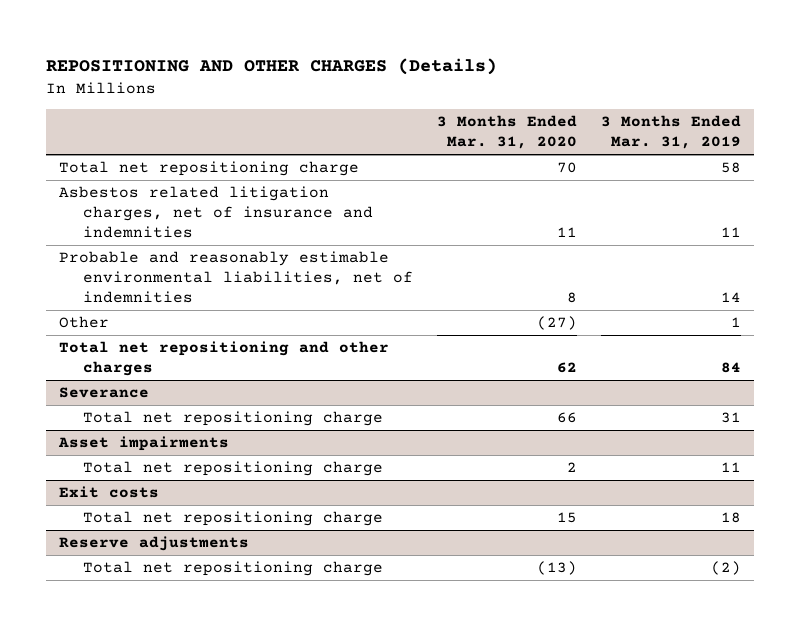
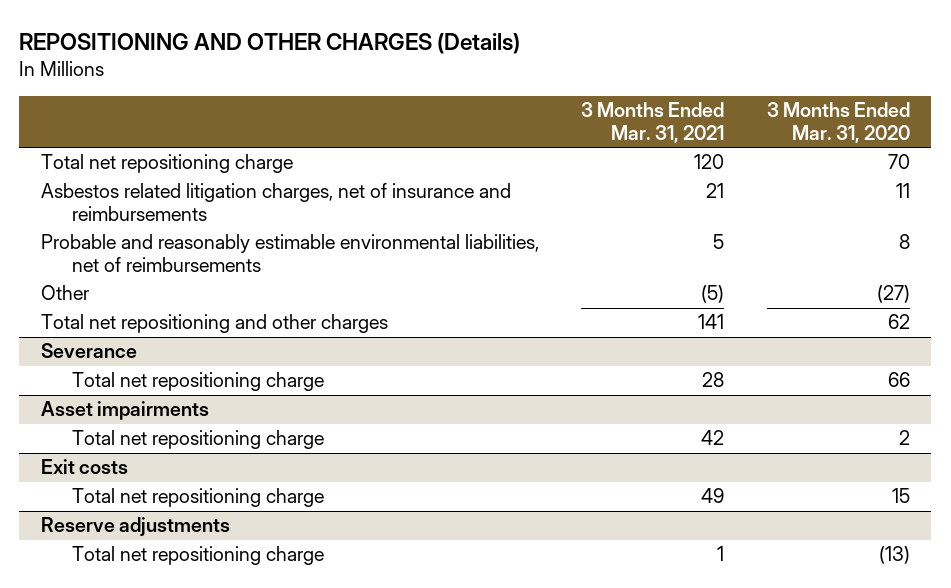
[601,115,742,150] 3 Months Ended Mar. 31, 2019 -> none
none -> [581,102,725,143] 3 Months Ended Mar. 31, 2021
[58,186,374,239] Asbestos related litigation charges, net of insurance and indemnities -> [40,183,511,222] Asbestos related litigation charges, net of insurance and reimbursements
[58,251,414,304] Probable and reasonably estimable environmental liabilities, net of indemnities -> [40,234,539,273] Probable and reasonably estimable environmental liabilities, net of reimbursements

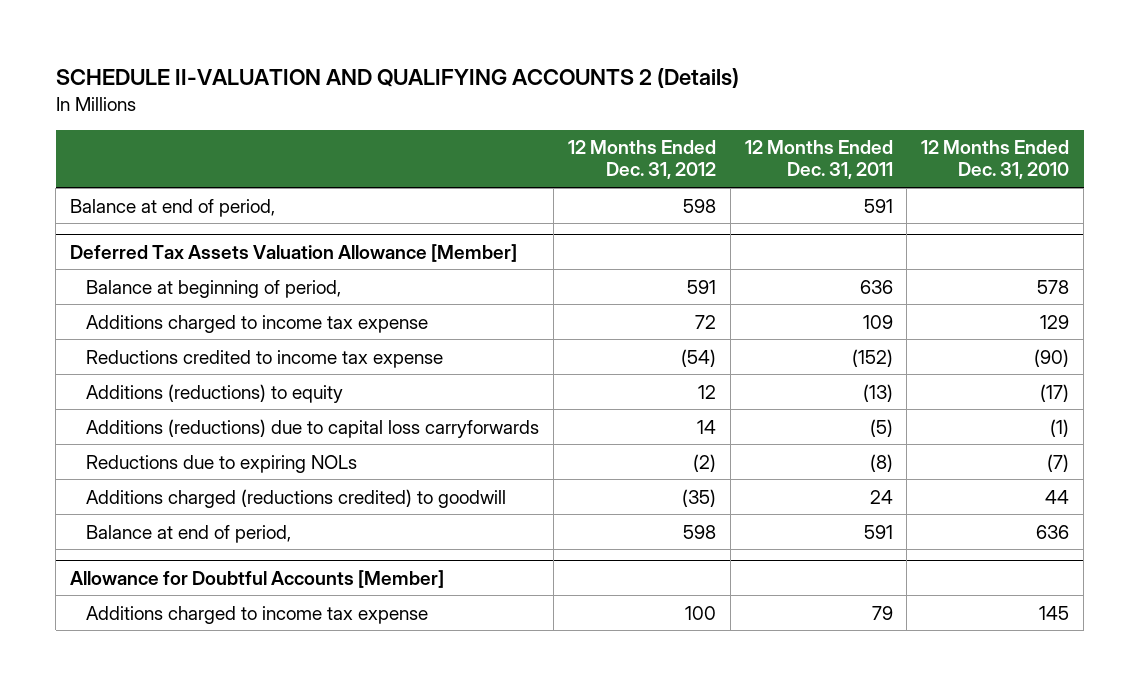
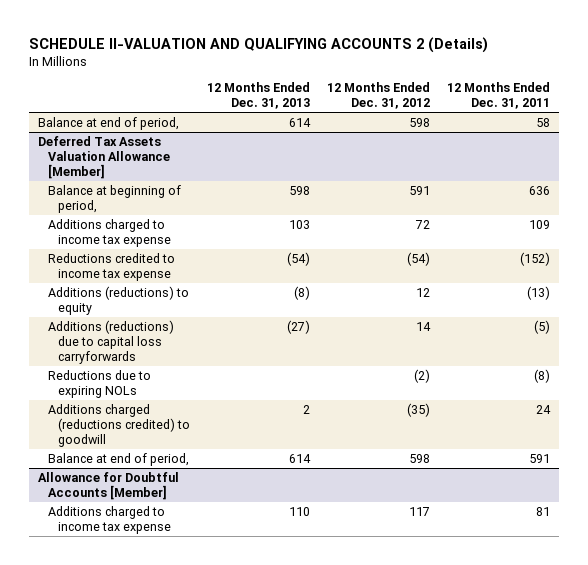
[921,140,1070,180] 12 Months Ended Dec. 31, 2010 -> none
none -> [207,82,311,110] 12 Months Ended Dec. 31, 2013
[863,198,893,213] 591 -> [536,117,551,127] 58
[684,605,716,620] 100 -> [409,506,431,516] 117
[871,605,893,620] 79 -> [536,506,551,516] 81

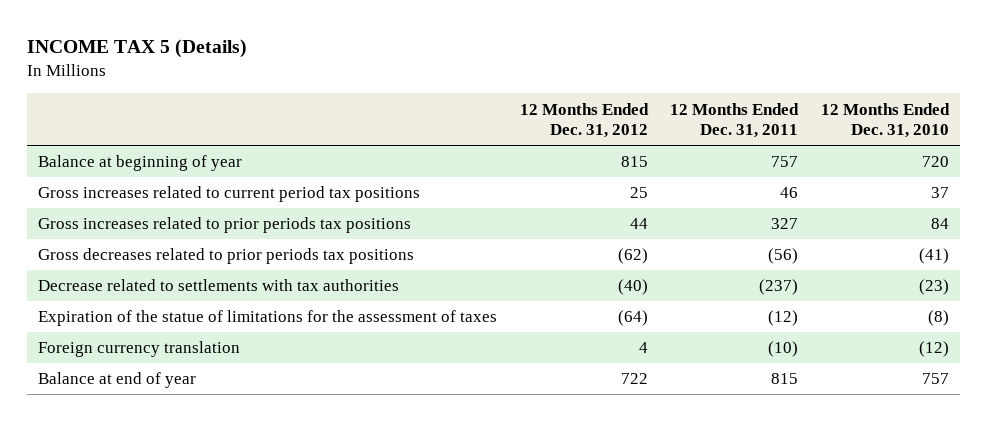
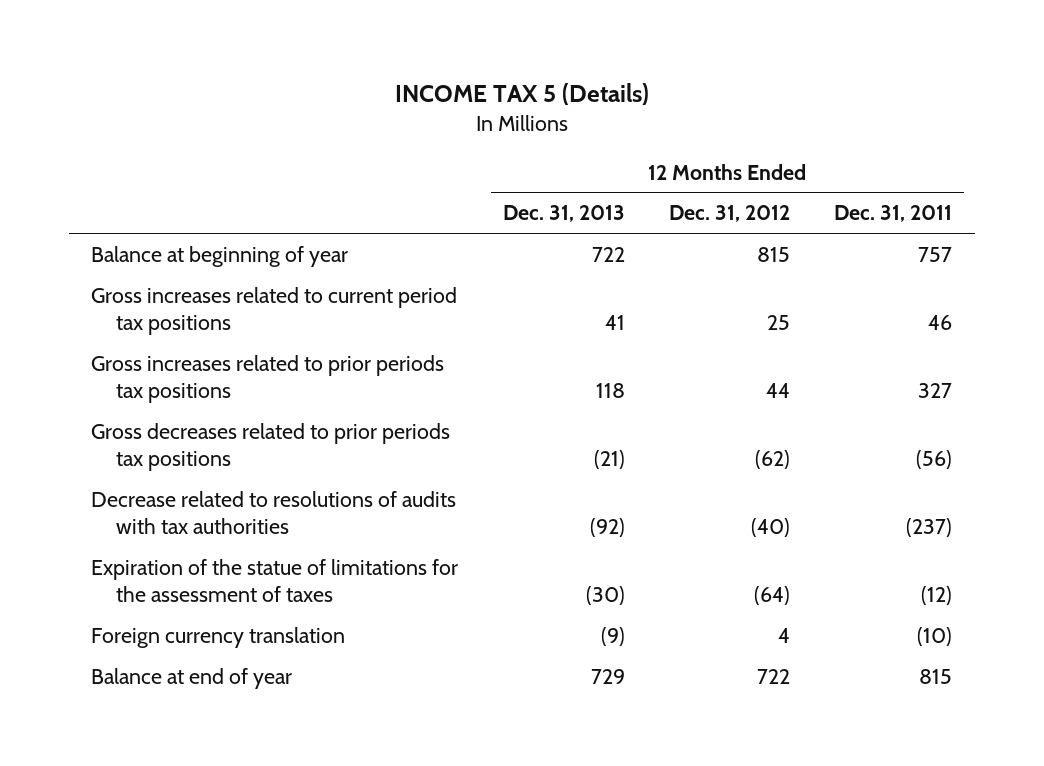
[820,102,950,138] 12 Months Ended Dec. 31, 2010 -> none
none -> [502,205,625,223] Dec. 31, 2013
[38,279,400,292] Decrease related to settlements with tax authorities -> [91,490,457,534] Decrease related to resolutions of audits with tax authorities

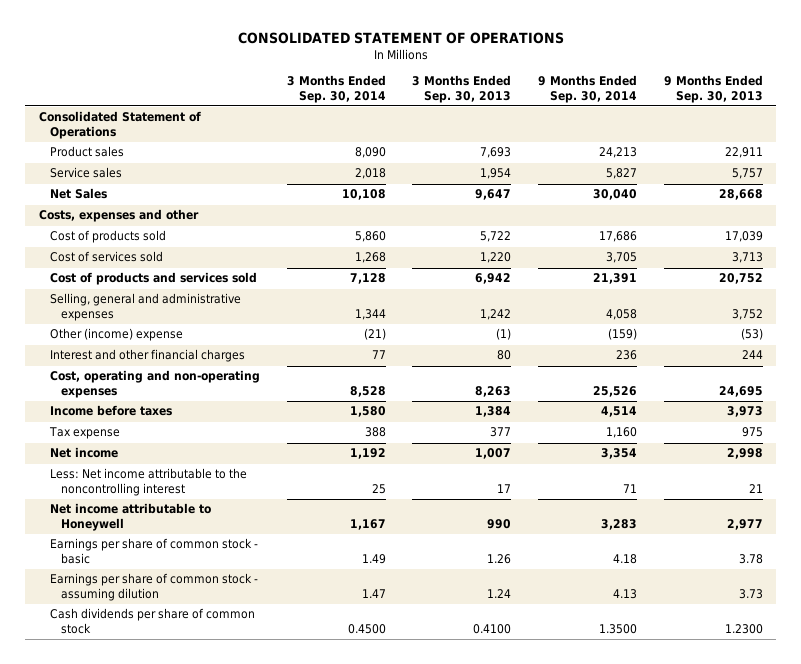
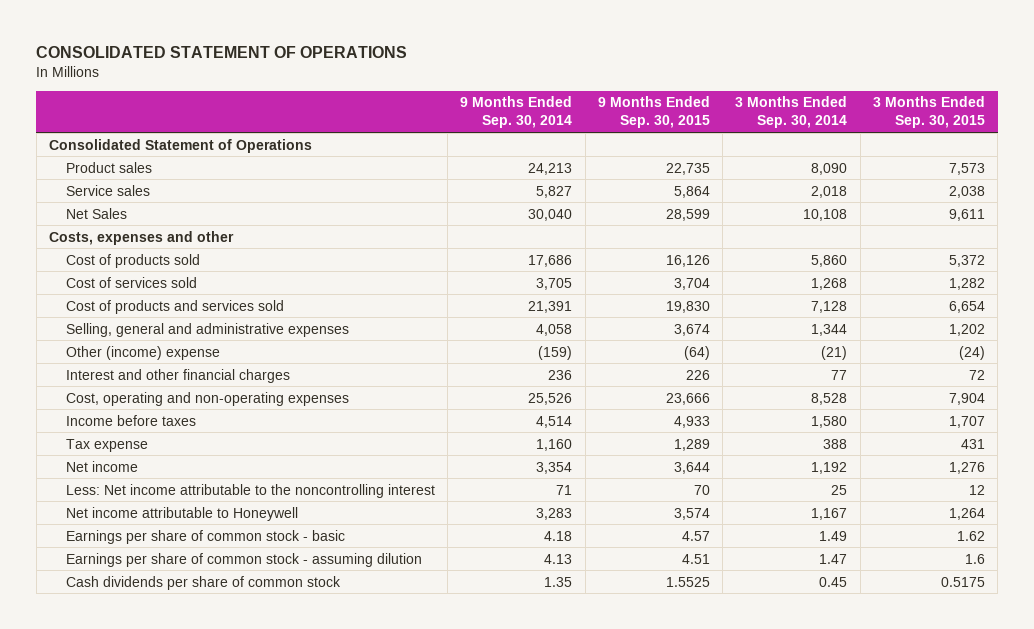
[412,75,512,103] 3 Months Ended Sep. 30, 2013 -> none
[663,75,763,103] 9 Months Ended Sep. 30, 2013 -> none
none -> [597,96,710,129] 9 Months Ended Sep. 30, 2015
none -> [872,96,985,129] 3 Months Ended Sep. 30, 2015
[347,624,386,635] 0.4500 -> [819,576,848,587] 0.45
[599,624,638,635] 1.3500 -> [544,576,573,587] 1.35

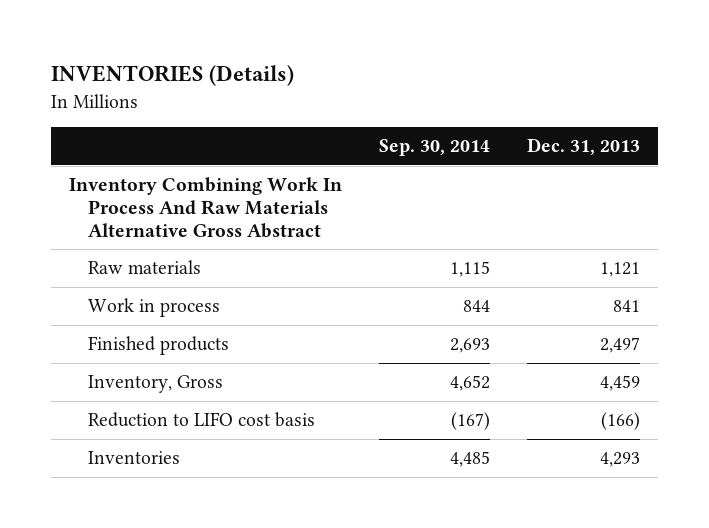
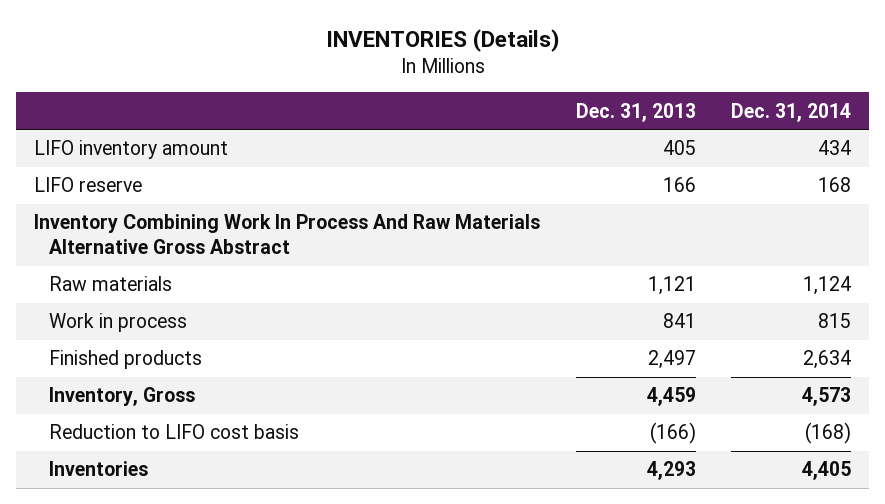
[379,139,491,157] Sep. 30, 2014 -> none
none -> [731,102,852,122] Dec. 31, 2014
none -> [34,140,229,160] LIFO inventory amount
none -> [34,177,143,193] LIFO reserve

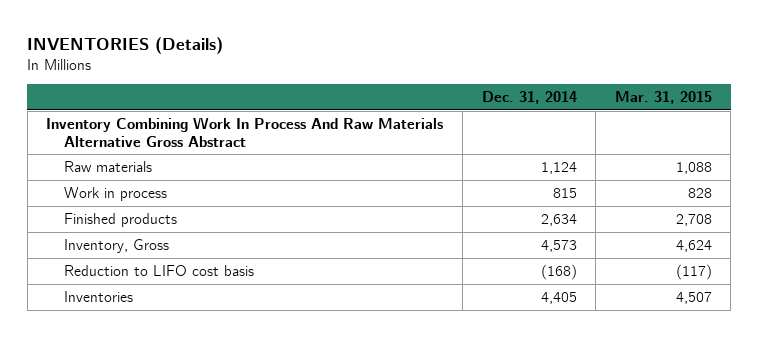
[575,102,696,122] Dec. 31, 2013 -> none
none -> [614,90,712,104] Mar. 31, 2015
[34,140,229,160] LIFO inventory amount -> none
[34,177,143,193] LIFO reserve -> none

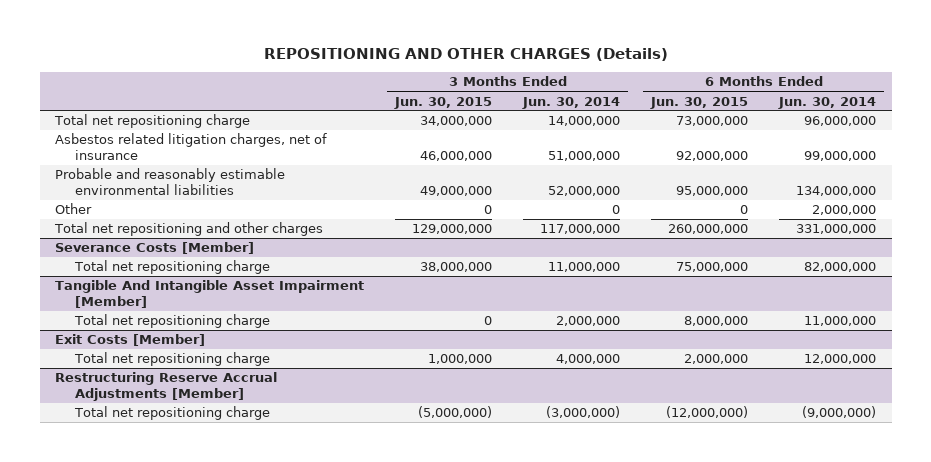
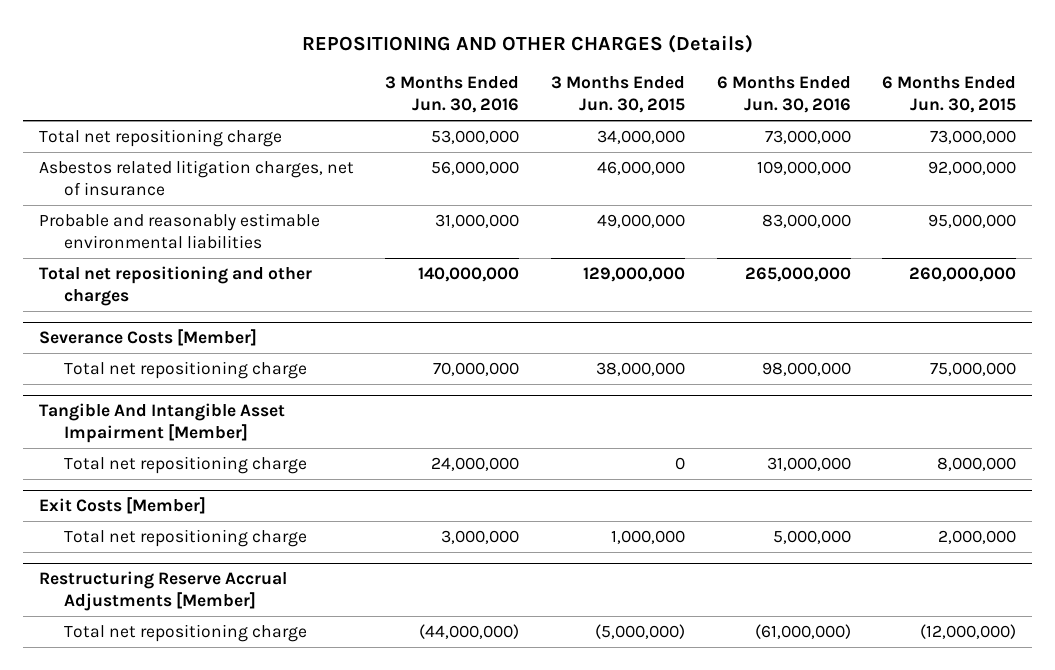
[522,96,621,109] Jun. 30, 2014 -> none
[778,96,877,109] Jun. 30, 2014 -> none
none -> [385,75,520,114] 3 Months Ended Jun. 30, 2016
none -> [716,75,851,114] 6 Months Ended Jun. 30, 2016
[55,203,93,215] Other -> none

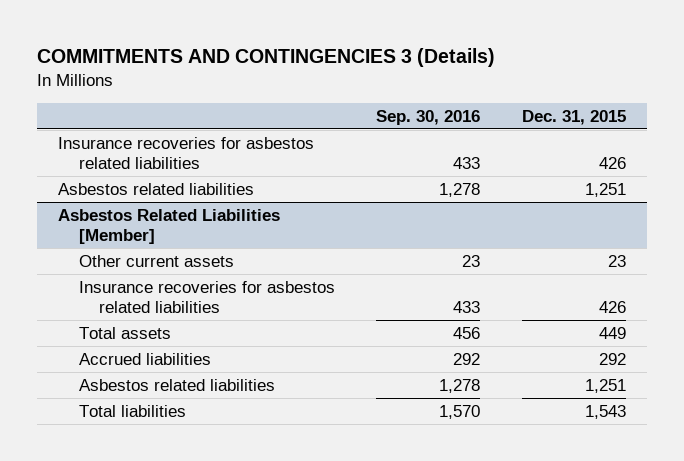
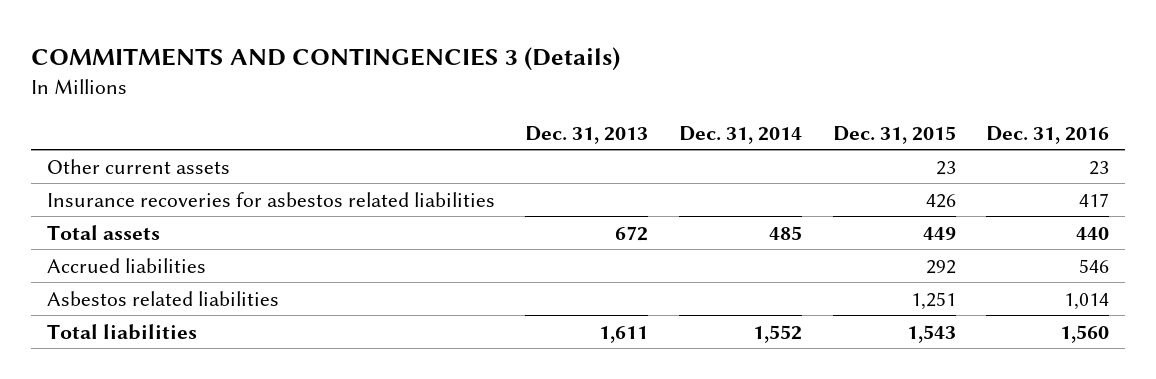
[376,109,481,125] Sep. 30, 2016 -> none
none -> [525,125,649,144] Dec. 31, 2013
none -> [679,125,803,144] Dec. 31, 2014
none -> [986,125,1110,144] Dec. 31, 2016
[58,136,315,170] Insurance recoveries for asbestos related liabilities -> none
[58,182,255,195] Asbestos related liabilities -> none
[58,208,281,245] Asbestos Related Liabilities [Member] -> none

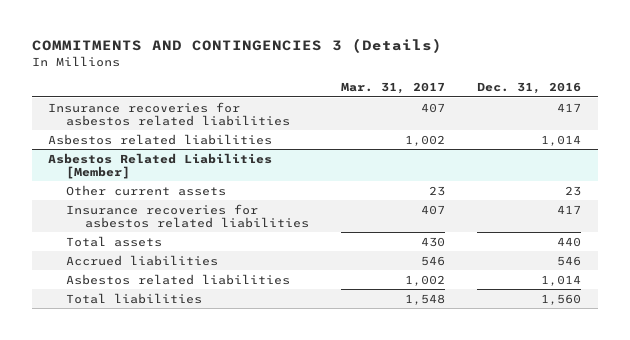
[525,125,649,144] Dec. 31, 2013 -> none
[679,125,803,144] Dec. 31, 2014 -> none
[832,125,956,144] Dec. 31, 2015 -> none
none -> [341,82,446,95] Mar. 31, 2017
none -> [48,101,291,127] Insurance recoveries for asbestos related liabilities
none -> [48,133,273,145] Asbestos related liabilities
none -> [48,152,273,180] Asbestos Related Liabilities [Member]

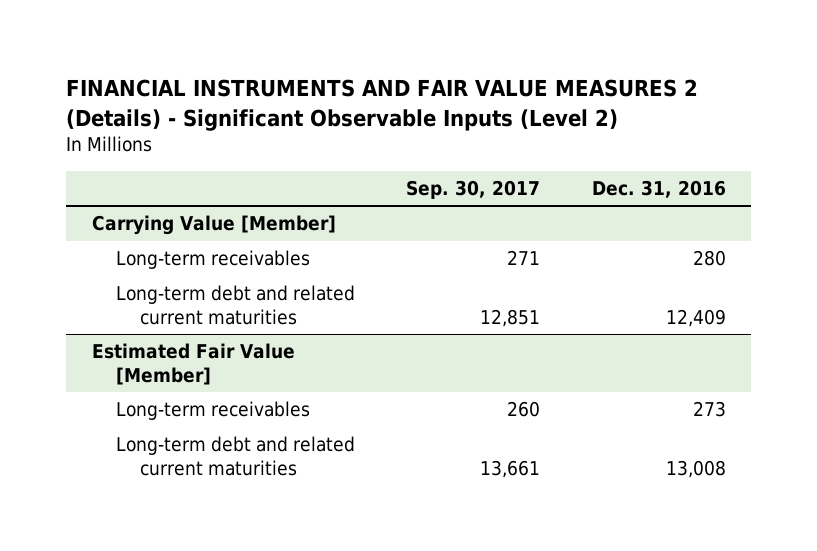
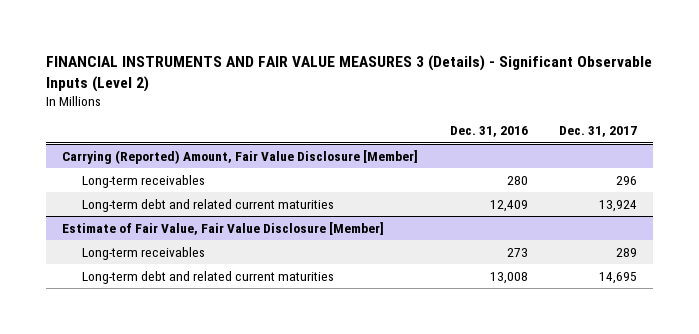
[65,78,698,131] FINANCIAL INSTRUMENTS AND FAIR VALUE MEASURES 2 (Details) - Significant Observable Inputs (Level 2) -> [46,55,653,92] FINANCIAL INSTRUMENTS AND FAIR VALUE MEASURES 3 (Details) - Significant Observable Inputs (Level 2)
[406,180,541,200] Sep. 30, 2017 -> none
none -> [559,126,638,138] Dec. 31, 2017
[91,215,336,236] Carrying Value [Member] -> [62,149,419,164] Carrying (Reported) Amount, Fair Value Disclosure [Member]
[91,343,295,385] Estimated Fair Value [Member] -> [62,221,385,235] Estimate of Fair Value, Fair Value Disclosure [Member]

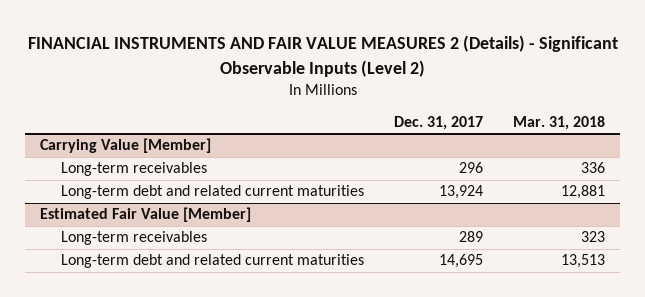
[46,55,653,92] FINANCIAL INSTRUMENTS AND FAIR VALUE MEASURES 3 (Details) - Significant Observable Inputs (Level 2) -> [27,35,618,77] FINANCIAL INSTRUMENTS AND FAIR VALUE MEASURES 2 (Details) - Significant Observable Inputs (Level 2)
[449,126,528,138] Dec. 31, 2016 -> none
none -> [513,116,606,131] Mar. 31, 2018
[62,149,419,164] Carrying (Reported) Amount, Fair Value Disclosure [Member] -> [40,138,212,154] Carrying Value [Member]
[62,221,385,235] Estimate of Fair Value, Fair Value Disclosure [Member] -> [40,207,252,223] Estimated Fair Value [Member]

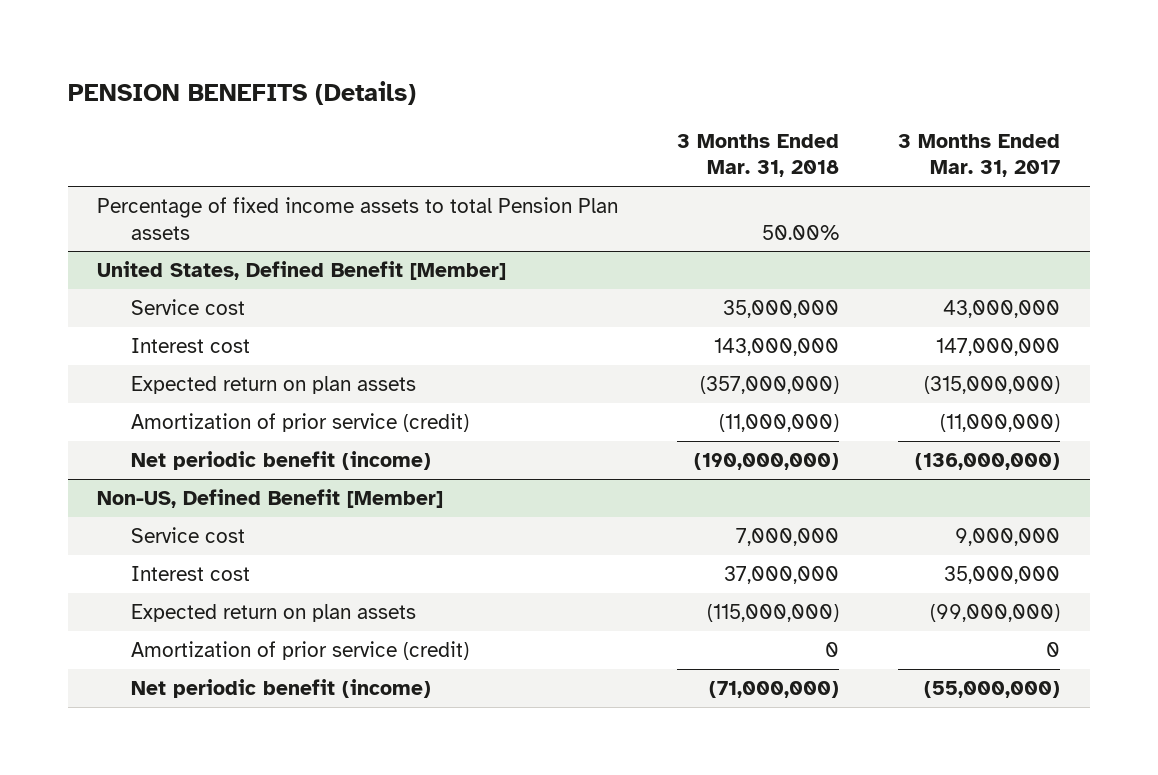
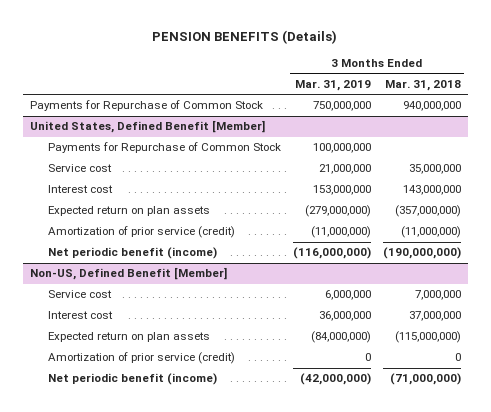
[898,133,1061,178] 3 Months Ended Mar. 31, 2017 -> none
none -> [295,79,372,91] Mar. 31, 2019
[97,196,619,240] Percentage of fixed income assets to total Pension Plan assets -> none
none -> [29,100,263,112] Payments for Repurchase of Common Stock
none -> [47,142,281,154] Payments for Repurchase of Common Stock

